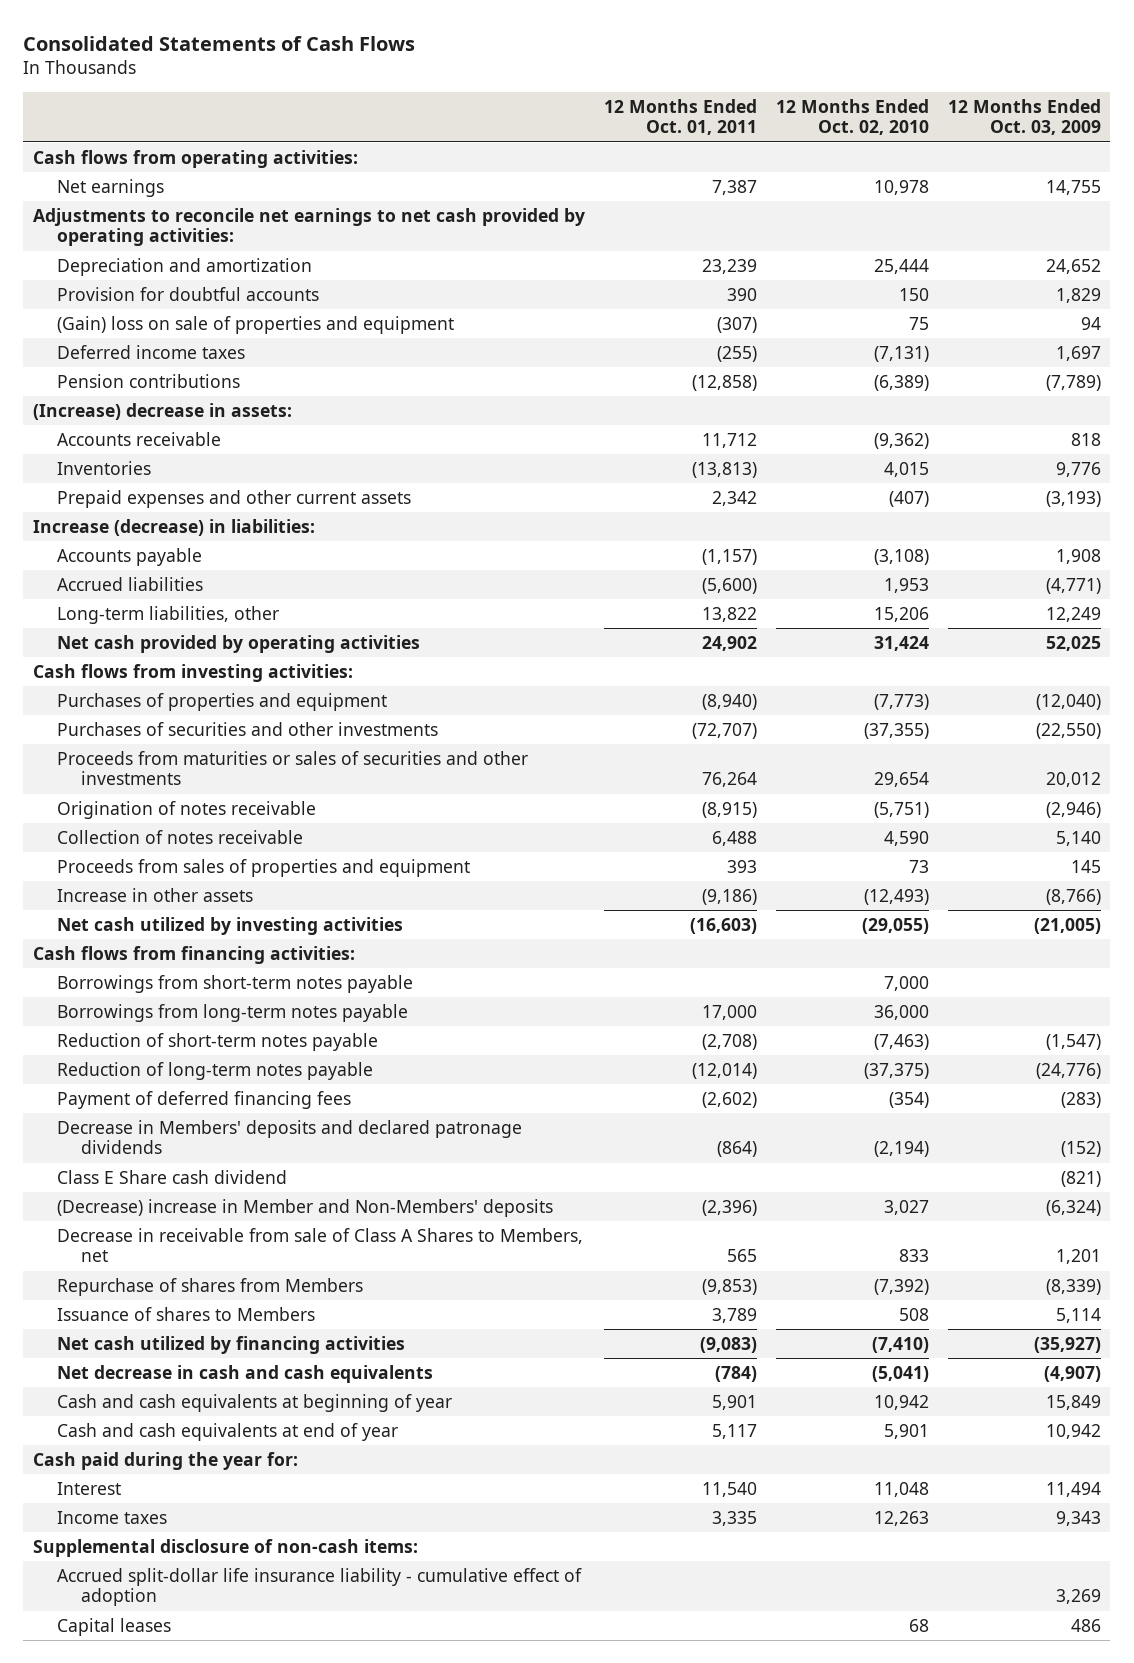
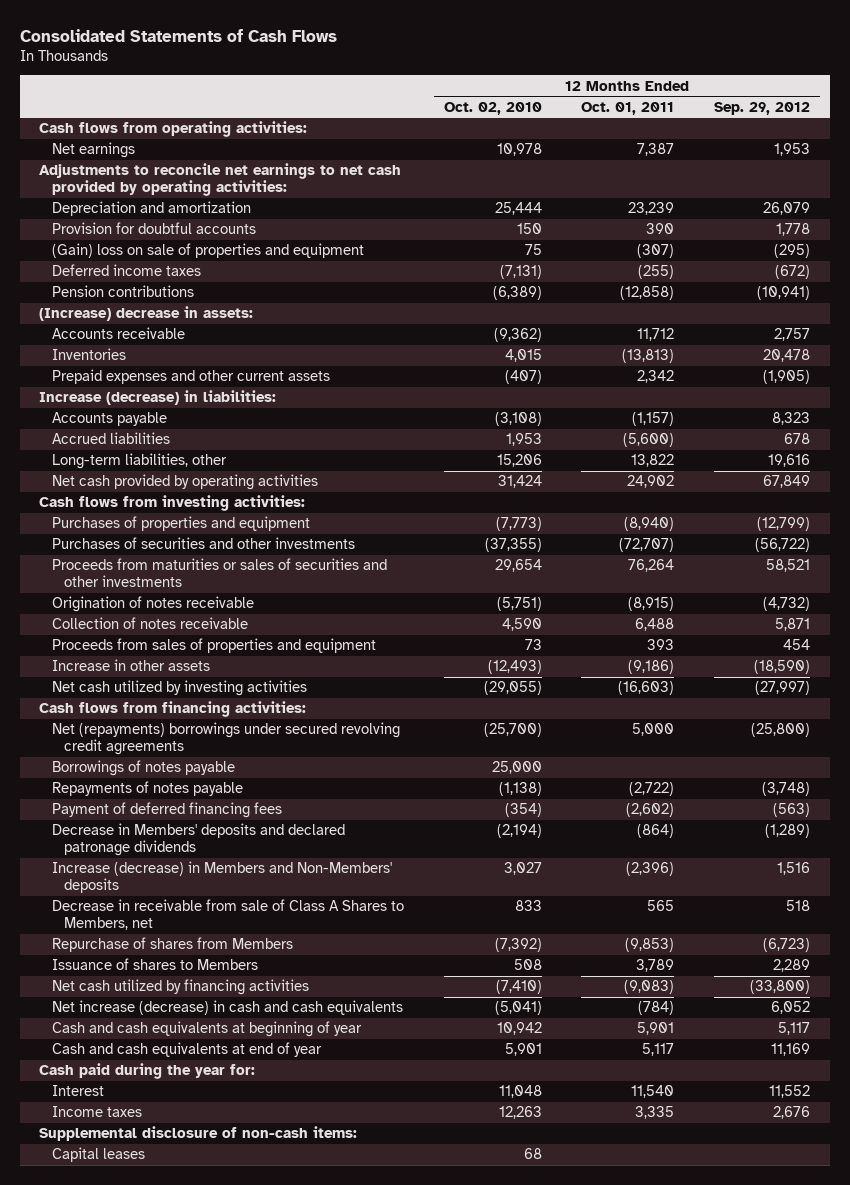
[947,99,1101,136] 12 Months Ended Oct. 03, 2009 -> none
none -> [714,101,811,115] Sep. 29, 2012
[56,1004,408,1023] Borrowings from long-term notes payable -> none
[56,1062,373,1081] Reduction of long-term notes payable -> none
none -> [51,722,400,756] Net (repayments) borrowings under secured revolving credit agreements
[56,975,413,994] Borrowings from short-term notes payable -> [51,760,235,777] Borrowings of notes payable
[883,976,929,992] 7,000 -> [491,761,542,775] 25,000
[56,1033,378,1052] Reduction of short-term notes payable -> [51,781,243,797] Repayments of notes payable
[701,1034,757,1051] (2,708) -> [629,782,675,797] (2,722)
[873,1034,929,1051] (7,463) -> [498,782,542,797] (1,138)
[56,1170,287,1185] Class E Share cash dividend -> none
[56,1199,553,1218] (Decrease) increase in Member and Non-Members' deposits -> [51,861,392,894] Increase (decrease) in Members and Non-Members' deposits
[56,1365,433,1384] Net decrease in cash and cash equivalents -> [51,1000,403,1016] Net increase (decrease) in cash and cash equivalents
[56,1568,582,1607] Accrued split-dollar life insurance liability - cumulative effect of adoption -> none

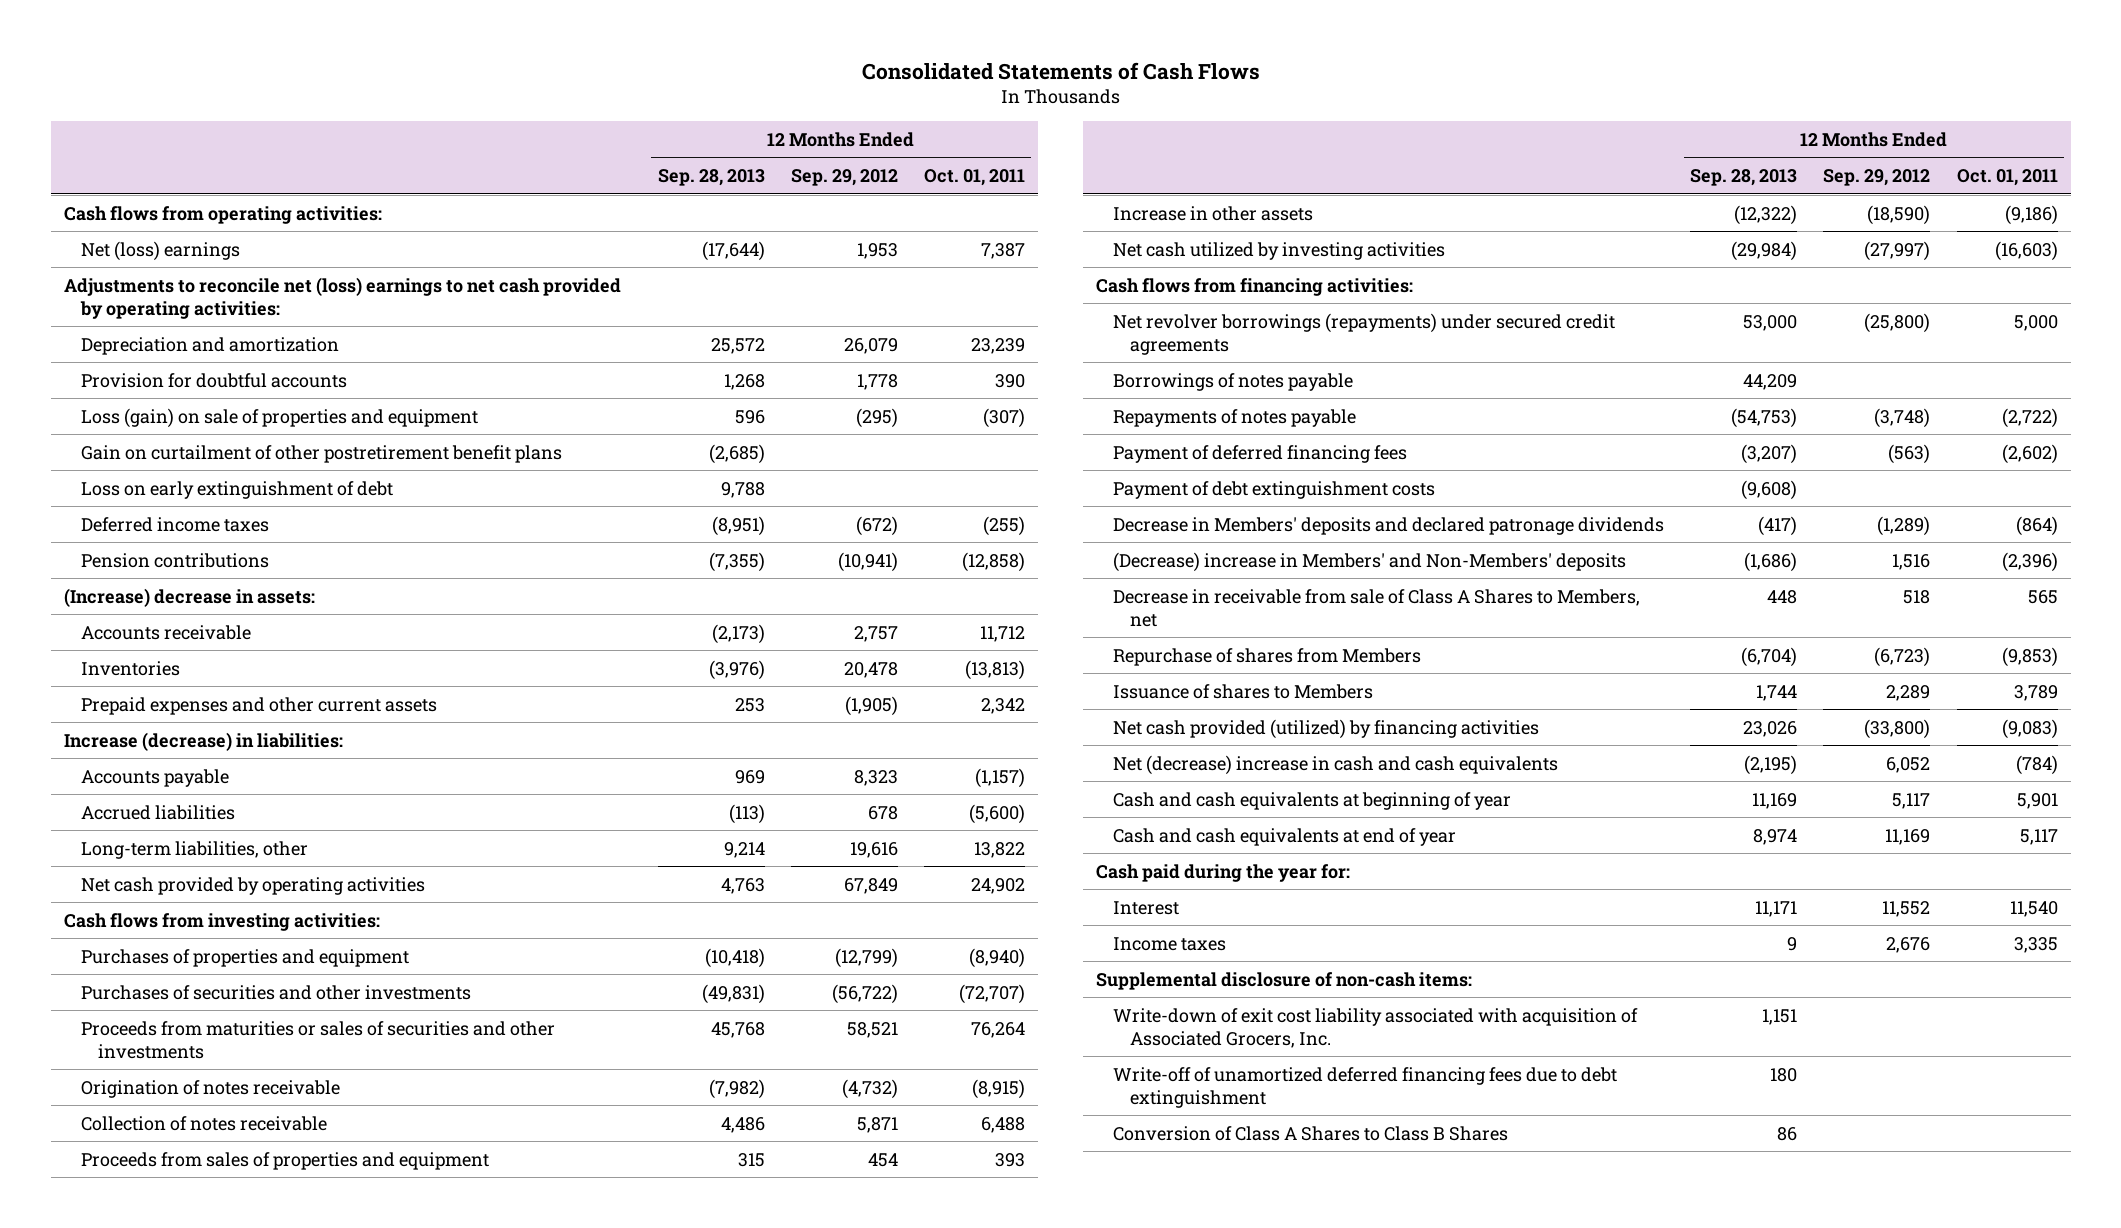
[443,101,542,115] Oct. 02, 2010 -> none
none -> [657,169,765,187] Sep. 28, 2013
[51,142,135,159] Net earnings -> [80,240,240,261] Net (loss) earnings
[39,163,402,197] Adjustments to reconcile net earnings to net cash provided by operating activities: -> [63,276,621,319] Adjustments to reconcile net (loss) earnings to net cash provided by operating activities:
[51,243,364,259] (Gain) loss on sale of properties and equipment -> [80,407,478,428] Loss (gain) on sale of properties and equipment
none -> [80,444,562,463] Gain on curtailment of other postretirement benefit plans
none -> [80,480,393,499] Loss on early extinguishment of debt
[51,722,400,756] Net (repayments) borrowings under secured revolving credit agreements -> [1113,312,1616,355] Net revolver borrowings (repayments) under secured credit agreements
none -> [1113,480,1436,499] Payment of debt extinguishment costs
[51,861,392,894] Increase (decrease) in Members and Non-Members' deposits -> [1113,551,1627,572] (Decrease) increase in Members' and Non-Members' deposits
[51,979,309,996] Net cash utilized by financing activities -> [1113,718,1540,739] Net cash provided (utilized) by financing activities
[51,1000,403,1016] Net increase (decrease) in cash and cash equivalents -> [1113,754,1559,775] Net (decrease) increase in cash and cash equivalents
[51,1147,145,1163] Capital leases -> none
none -> [1113,1007,1639,1048] Write-down of exit cost liability associated with acquisition of Associated Grocers, Inc.
none -> [1113,1066,1618,1108] Write-off of unamortized deferred financing fees due to debt extinguishment
none -> [1113,1125,1509,1141] Conversion of Class A Shares to Class B Shares

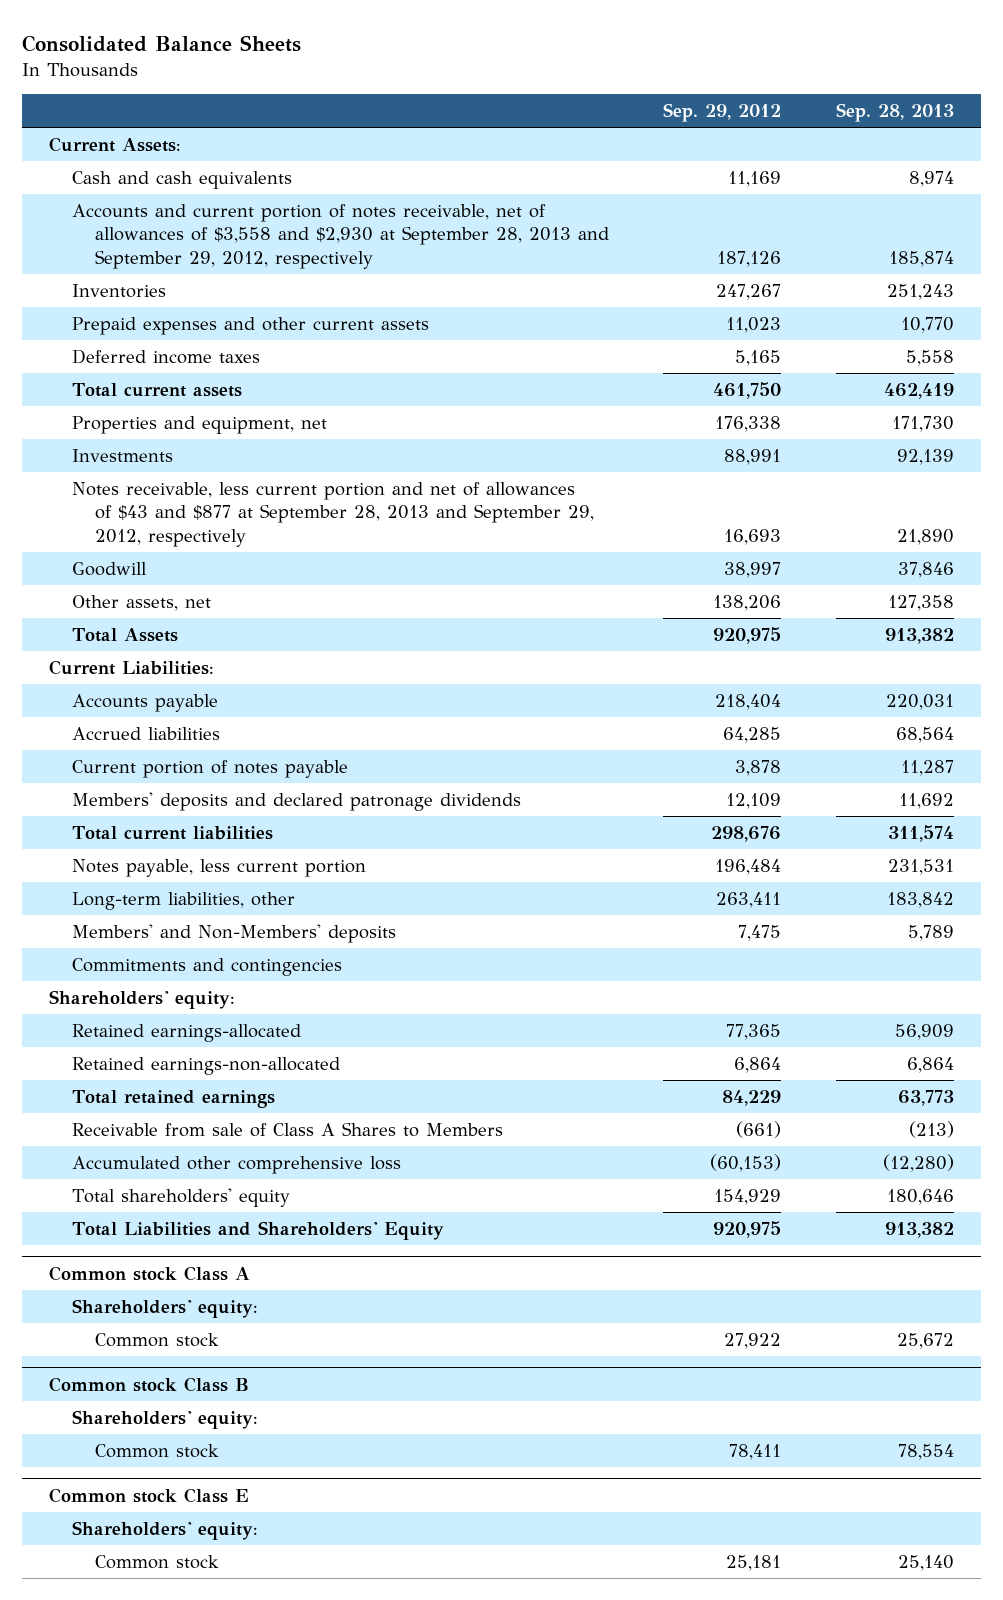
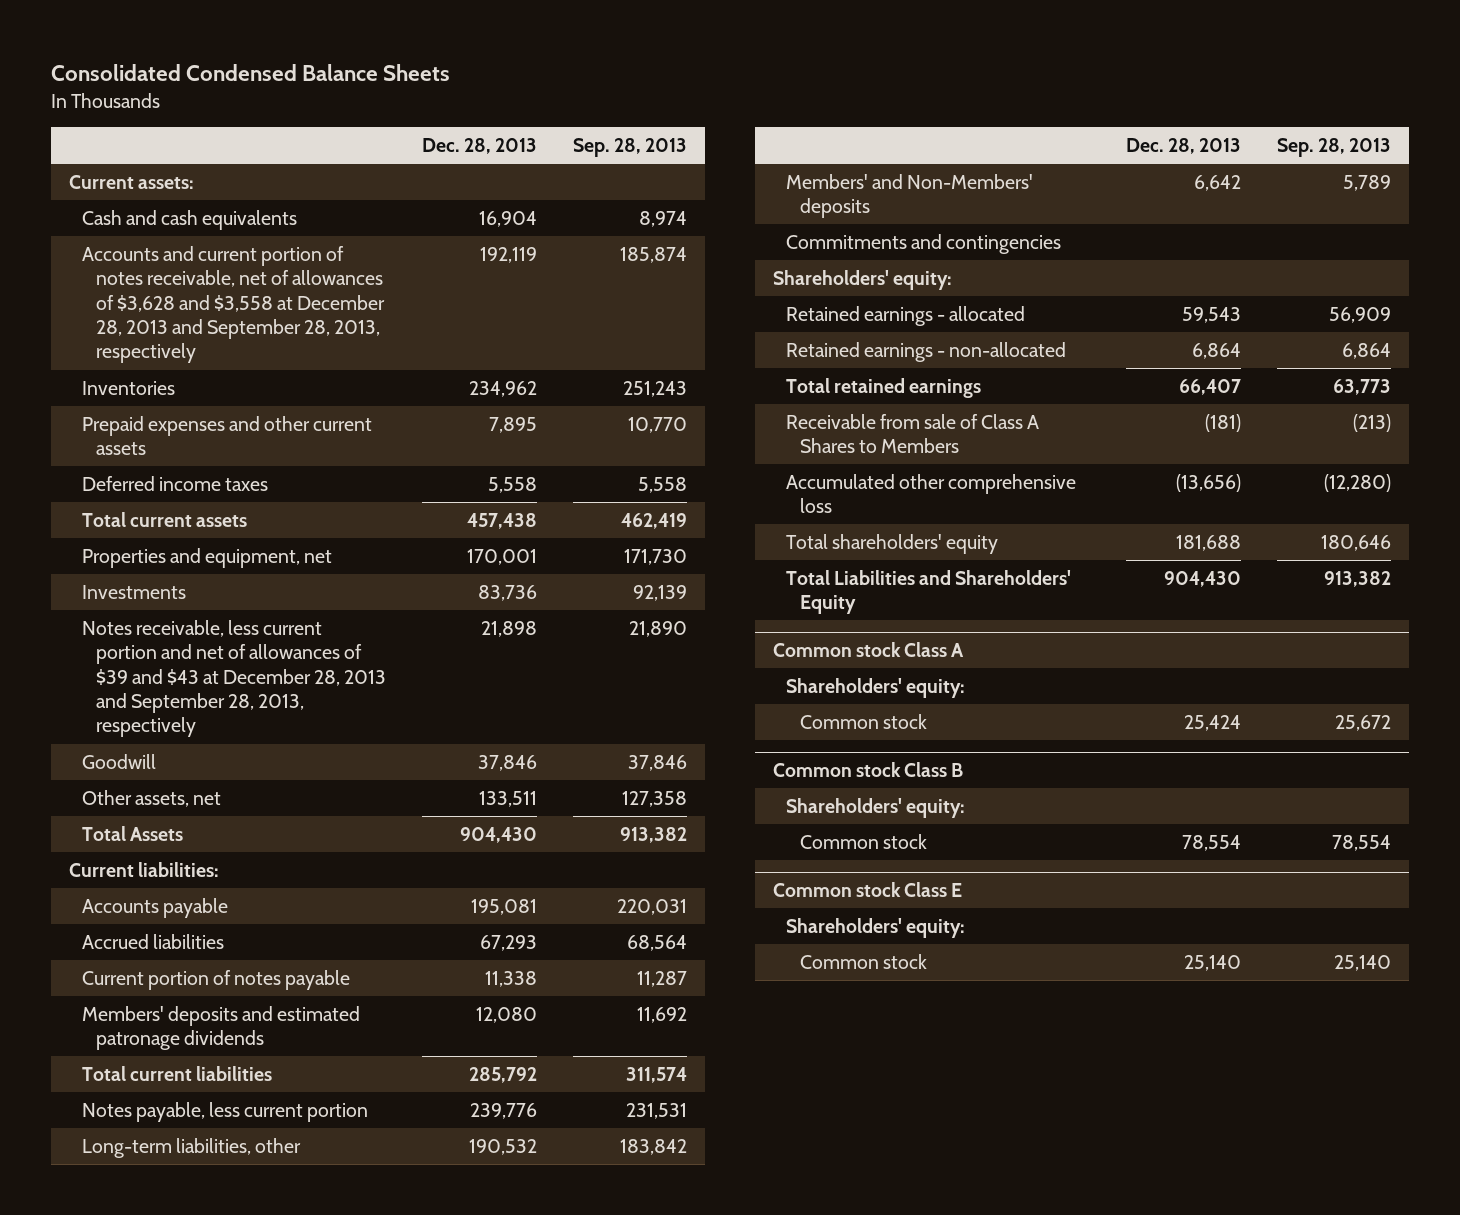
[22,35,302,53] Consolidated Balance Sheets -> [50,64,450,82] Consolidated Condensed Balance Sheets
[663,103,782,123] Sep. 29, 2012 -> none
none -> [422,138,538,155] Dec. 28, 2013
[49,136,182,152] Current Assets: -> [68,174,194,189] Current assets:
[72,203,610,270] Accounts and current portion of notes receivable, net of allowances of $3,558 and $2,930 at September 28, 2013 and September 29, 2012, respectively -> [82,245,386,364] Accounts and current portion of notes receivable, net of allowances of $3,628 and $3,558 at December 28, 2013 and September 28, 2013, respectively
[72,481,595,548] Notes receivable, less current portion and net of allowances of $43 and $877 at September 28, 2013 and September 29, 2012, respectively -> [82,619,387,738] Notes receivable, less current portion and net of allowances of $39 and $43 at December 28, 2013 and September 28, 2013, respectively
[49,659,215,675] Current Liabilities: -> [68,861,219,877] Current liabilities:
[72,791,522,811] Members' deposits and declared patronage dividends -> [82,1005,361,1051] Members' deposits and estimated patronage dividends
[72,1023,302,1042] Retained earnings-allocated -> [786,305,1026,326] Retained earnings - allocated
[72,1056,341,1075] Retained earnings-non-allocated -> [786,341,1067,362] Retained earnings - non-allocated

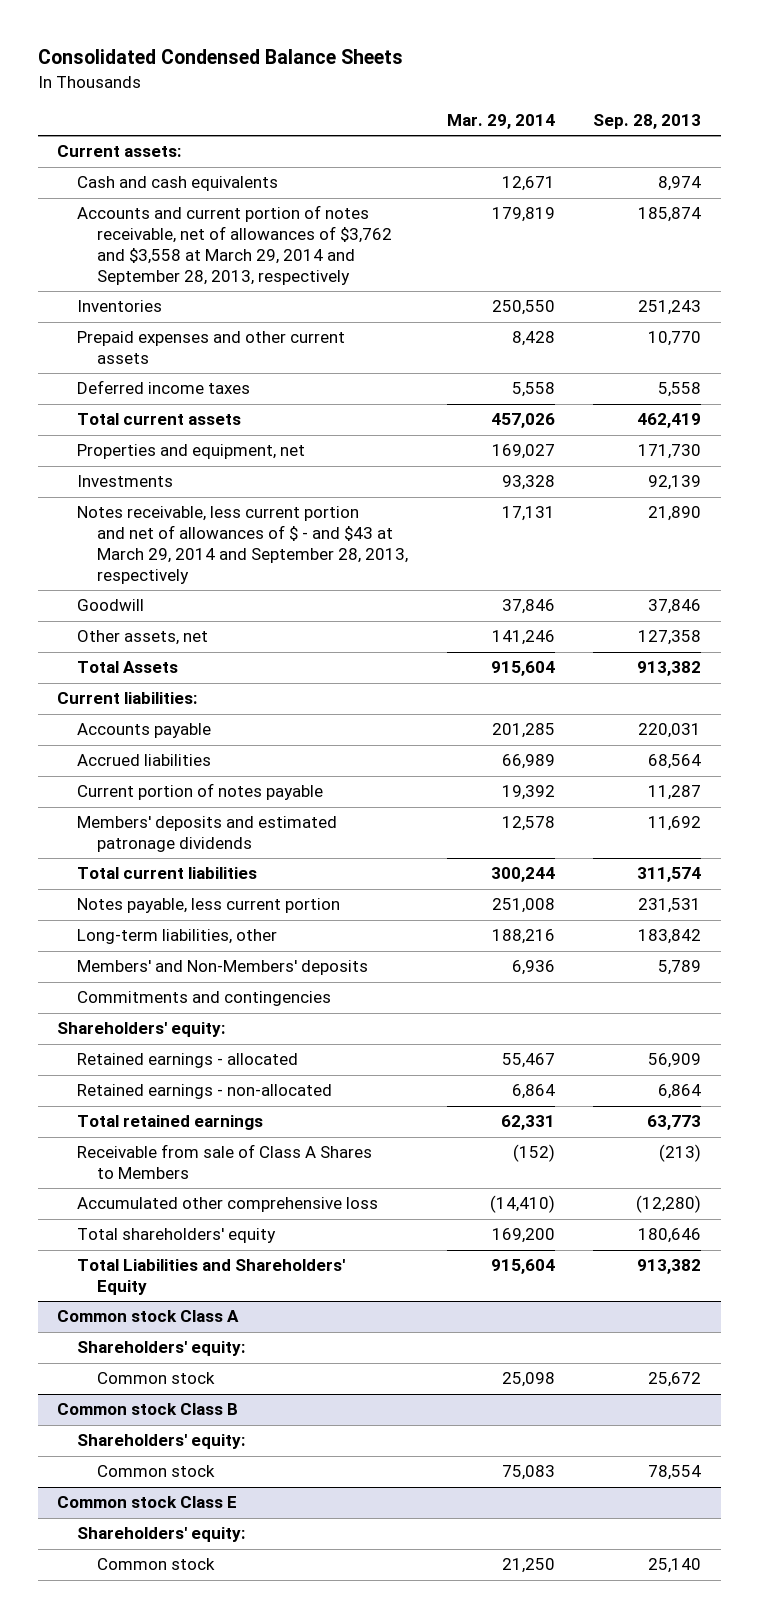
[422,138,538,155] Dec. 28, 2013 -> none
none -> [446,114,555,130] Mar. 29, 2014
[82,245,386,364] Accounts and current portion of notes receivable, net of allowances of $3,628 and $3,558 at December 28, 2013 and September 28, 2013, respectively -> [76,205,392,285] Accounts and current portion of notes receivable, net of allowances of $3,762 and $3,558 at March 29, 2014 and September 28, 2013, respectively
[82,619,387,738] Notes receivable, less current portion and net of allowances of $39 and $43 at December 28, 2013 and September 28, 2013, respectively -> [76,506,408,584] Notes receivable, less current portion and net of allowances of $ - and $43 at March 29, 2014 and September 28, 2013, respectively

